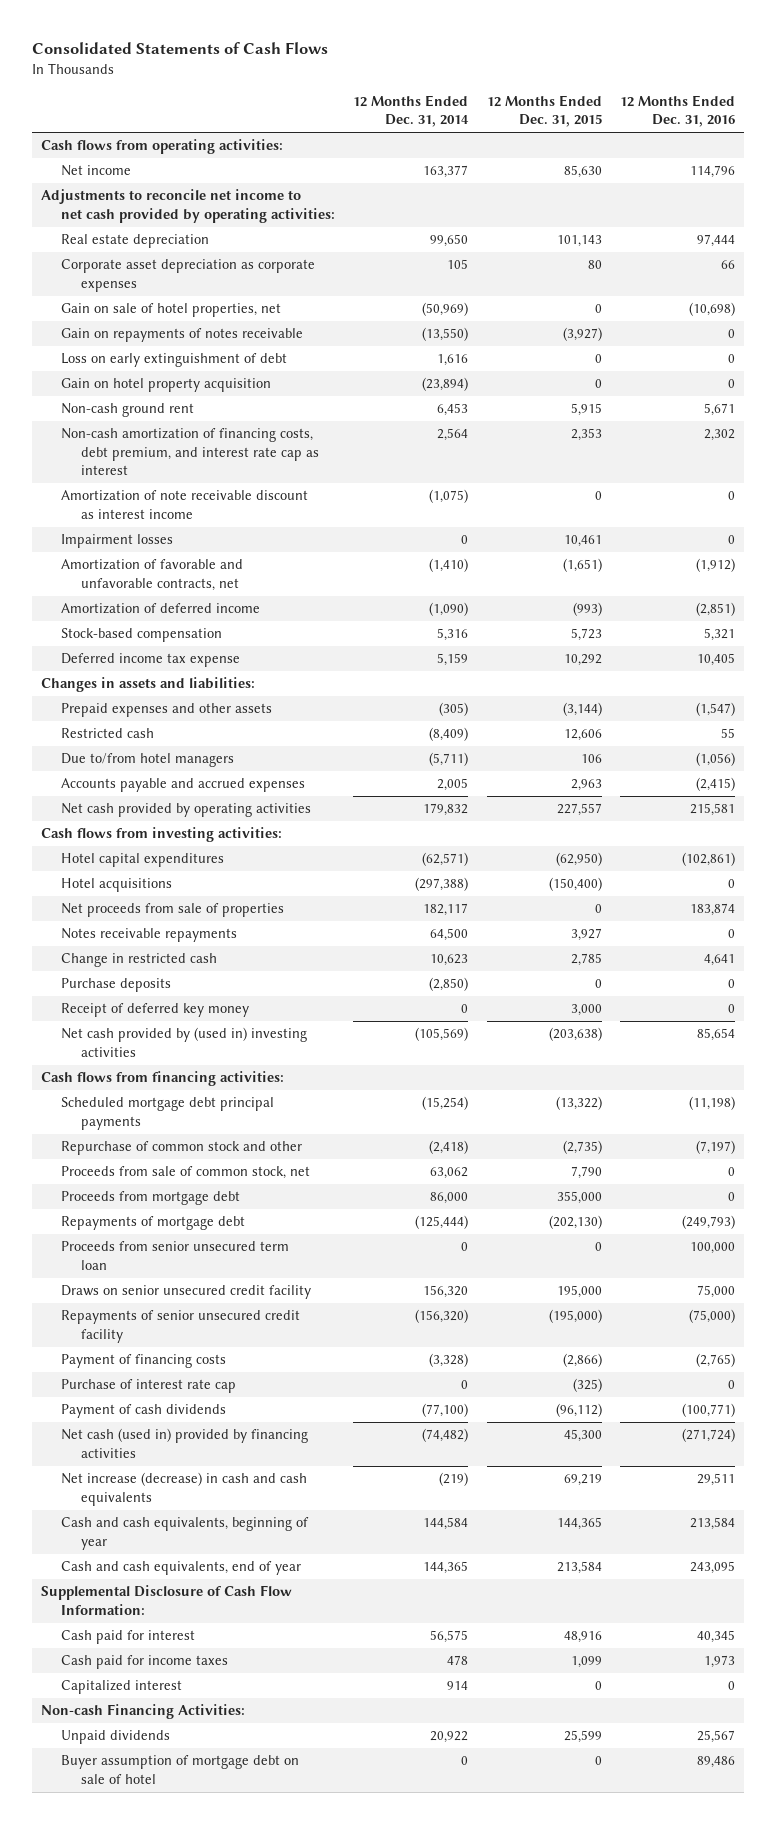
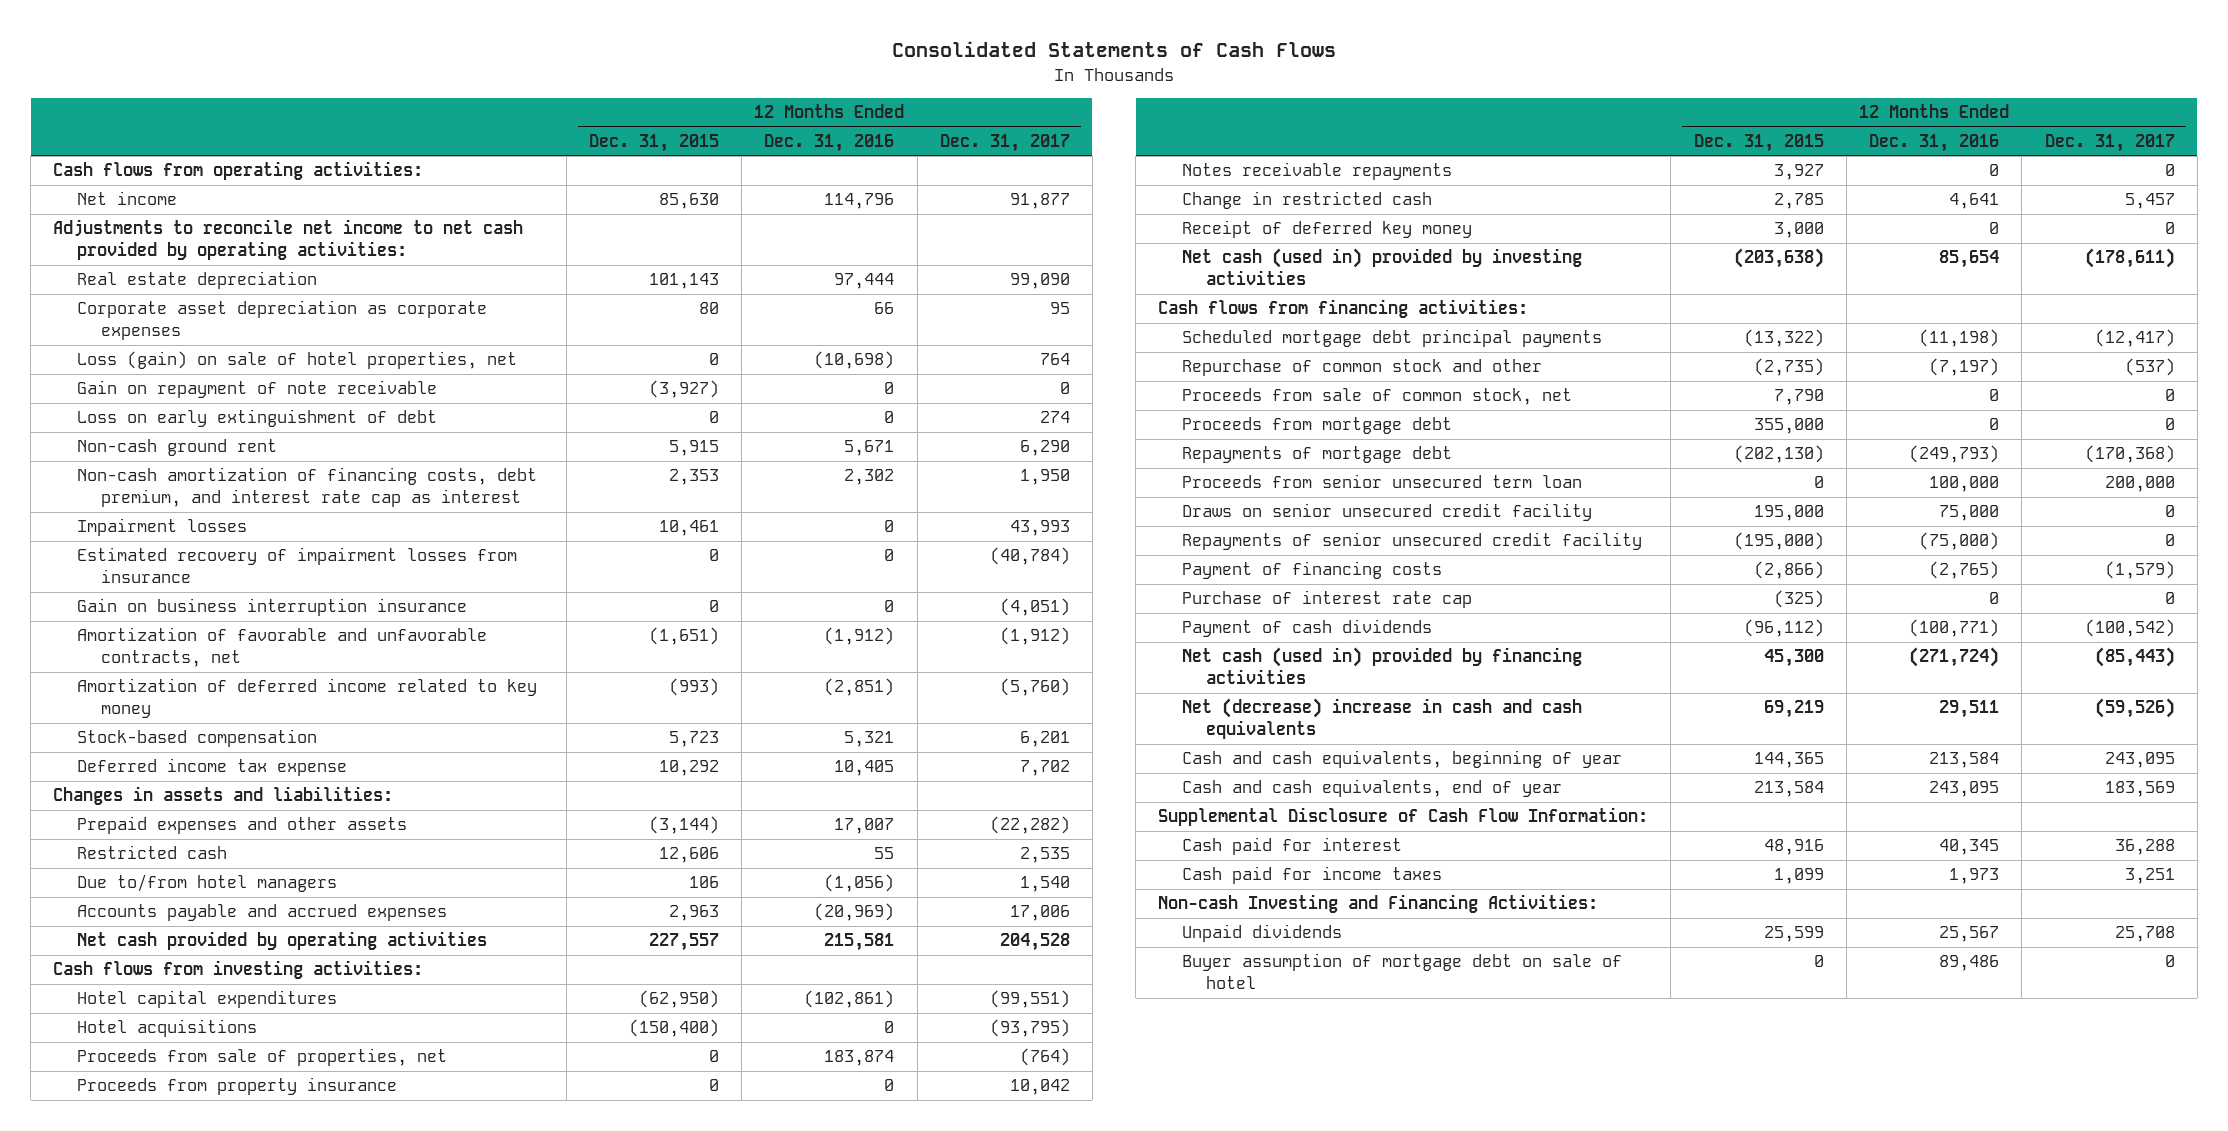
[353,94,470,128] 12 Months Ended Dec. 31, 2014 -> none
none -> [939,133,1070,152] Dec. 31, 2017
[61,303,282,318] Gain on sale of hotel properties, net -> [77,351,518,370] Loss (gain) on sale of hotel properties, net
[61,328,304,343] Gain on repayments of notes receivable -> [77,380,438,399] Gain on repayment of note receivable
[61,378,272,393] Gain on hotel property acquisition -> none
[61,490,309,519] Amortization of note receivable discount as interest income -> none
none -> [77,547,518,584] Estimated recovery of impairment losses from insurance
none -> [77,598,468,617] Gain on business interruption insurance
[61,603,261,615] Amortization of deferred income -> [77,678,538,719] Amortization of deferred income related to key money
[695,702,735,717] (1,547) -> [834,818,895,835] 17,007
[695,777,735,792] (2,415) -> [814,903,895,922] (20,969)
[61,903,285,918] Net proceeds from sale of properties -> [77,1048,448,1067] Proceeds from sale of properties, net
none -> [77,1077,398,1096] Proceeds from property insurance
[61,978,172,993] Purchase deposits -> none
[61,1027,308,1057] Net cash provided by (used in) investing activities -> [1182,248,1583,286] Net cash (used in) provided by investing activities
[61,1472,308,1506] Net increase (decrease) in cash and cash equivalents -> [1182,698,1583,740] Net (decrease) increase in cash and cash equivalents
[61,1680,183,1695] Capitalized interest -> none
[40,1704,245,1720] Non-cash Financing Activities: -> [1158,894,1599,914] Non-cash Investing and Financing Activities:

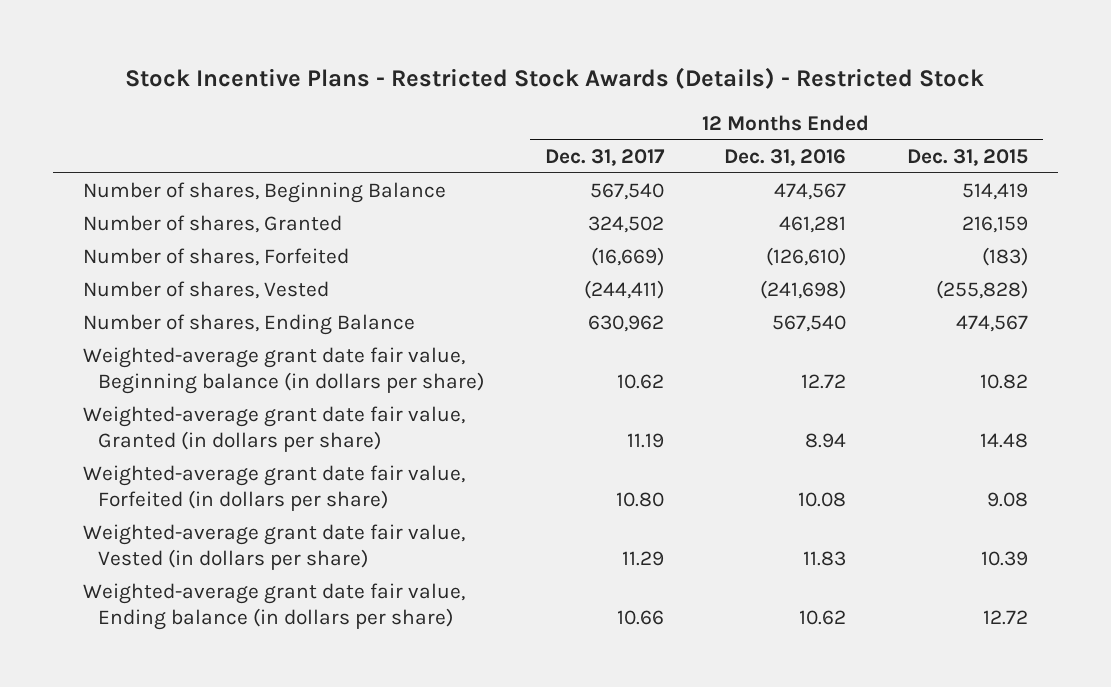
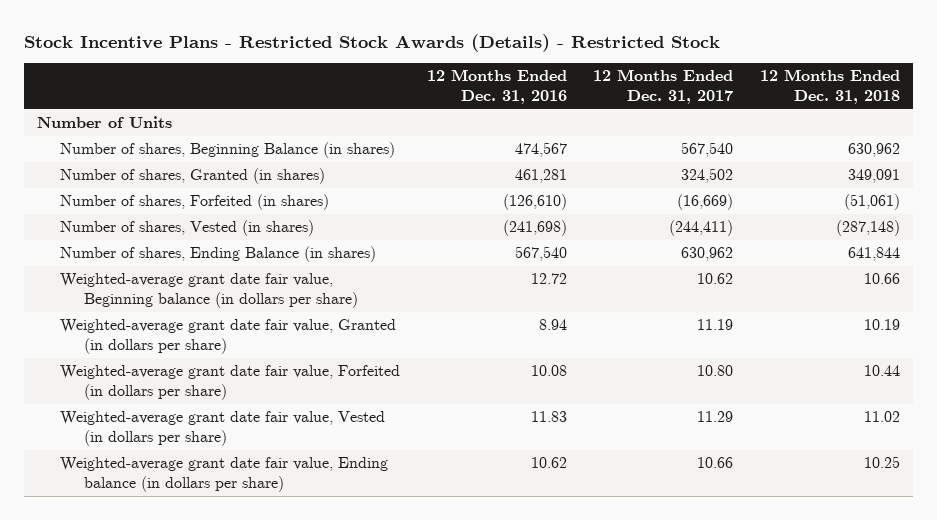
[906,148,1028,166] Dec. 31, 2015 -> none
none -> [759,69,900,105] 12 Months Ended Dec. 31, 2018
none -> [36,116,172,129] Number of Units
[83,182,447,204] Number of shares, Beginning Balance -> [60,142,396,159] Number of shares, Beginning Balance (in shares)
[83,215,343,234] Number of shares, Granted -> [60,168,326,185] Number of shares, Granted (in shares)
[83,248,350,267] Number of shares, Forfeited -> [60,194,330,211] Number of shares, Forfeited (in shares)
[83,281,330,300] Number of shares, Vested -> [60,220,315,237] Number of shares, Vested (in shares)
[83,314,416,336] Number of shares, Ending Balance -> [60,246,377,263] Number of shares, Ending Balance (in shares)

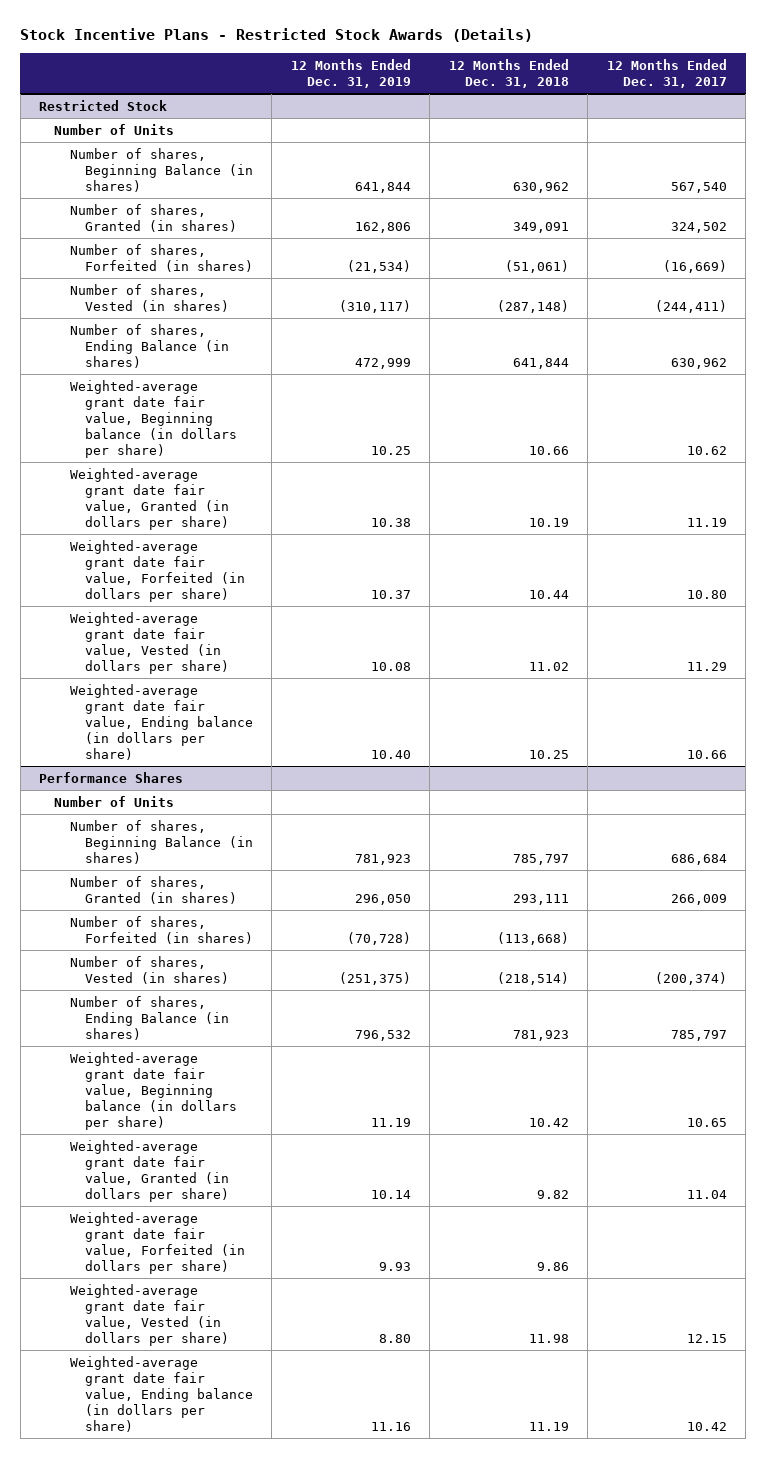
[23,33,720,52] Stock Incentive Plans - Restricted Stock Awards (Details) - Restricted Stock -> [20,28,534,43] Stock Incentive Plans - Restricted Stock Awards (Details)
[426,69,567,105] 12 Months Ended Dec. 31, 2016 -> none
none -> [290,58,411,88] 12 Months Ended Dec. 31, 2019
none -> [39,99,168,111] Restricted Stock
none -> [39,771,184,783] Performance Shares
none -> [54,795,175,807] Number of Units
none -> [69,819,253,864] Number of shares, Beginning Balance (in shares)
none -> [69,875,237,904] Number of shares, Granted (in shares)
none -> [69,915,253,944] Number of shares, Forfeited (in shares)
none -> [69,955,229,984] Number of shares, Vested (in shares)
none -> [69,995,229,1040] Number of shares, Ending Balance (in shares)
none -> [69,1051,237,1130] Weighted-average grant date fair value, Beginning balance (in dollars per share)
none -> [69,1139,229,1202] Weighted-average grant date fair value, Granted (in dollars per share)
none -> [69,1211,245,1274] Weighted-average grant date fair value, Forfeited (in dollars per share)
none -> [69,1283,229,1346] Weighted-average grant date fair value, Vested (in dollars per share)
none -> [69,1355,253,1432] Weighted-average grant date fair value, Ending balance (in dollars per share)

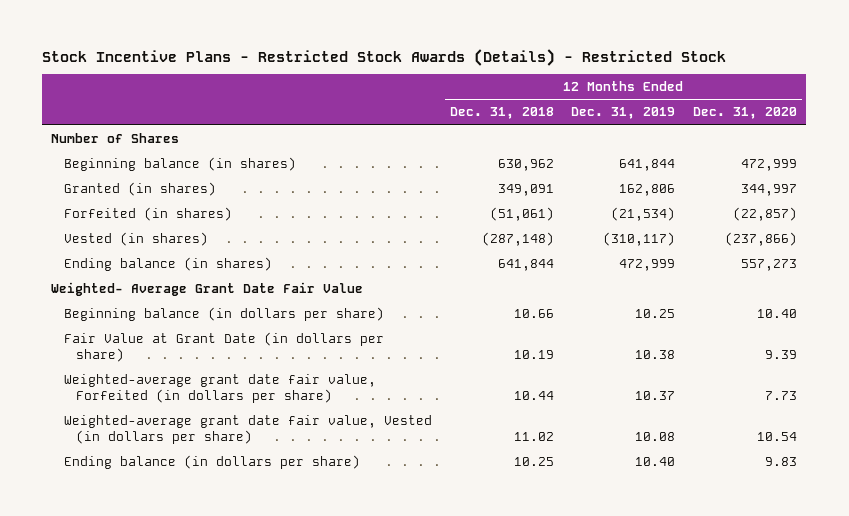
[20,28,534,43] Stock Incentive Plans - Restricted Stock Awards (Details) -> [42,48,727,66] Stock Incentive Plans - Restricted Stock Awards (Details) - Restricted Stock
[606,58,727,88] 12 Months Ended Dec. 31, 2017 -> none
none -> [693,107,798,120] Dec. 31, 2020
[39,99,168,111] Restricted Stock -> none
[54,123,175,135] Number of Units -> [51,132,180,143] Number of Shares
[69,147,253,192] Number of shares, Beginning Balance (in shares) -> [63,156,296,171] Beginning balance (in shares)
[69,203,237,232] Number of shares, Granted (in shares) -> [63,181,216,196] Granted (in shares)
[69,243,253,272] Number of shares, Forfeited (in shares) -> [63,206,232,221] Forfeited (in shares)
[69,283,229,312] Number of shares, Vested (in shares) -> [63,231,208,246] Vested (in shares)
[69,323,229,368] Number of shares, Ending Balance (in shares) -> [63,256,272,271] Ending balance (in shares)
none -> [51,281,364,296] Weighted- Average Grant Date Fair Value
[69,379,237,458] Weighted-average grant date fair value, Beginning balance (in dollars per share) -> [63,306,384,321] Beginning balance (in dollars per share)
[69,467,229,530] Weighted-average grant date fair value, Granted (in dollars per share) -> [63,331,384,362] Fair Value at Grant Date (in dollars per share)
[39,771,184,783] Performance Shares -> none
[54,795,175,807] Number of Units -> none
[69,819,253,864] Number of shares, Beginning Balance (in shares) -> none
[69,875,237,904] Number of shares, Granted (in shares) -> none
[69,915,253,944] Number of shares, Forfeited (in shares) -> none
[69,955,229,984] Number of shares, Vested (in shares) -> none
[69,995,229,1040] Number of shares, Ending Balance (in shares) -> none
[69,1051,237,1130] Weighted-average grant date fair value, Beginning balance (in dollars per share) -> none
[69,1139,229,1202] Weighted-average grant date fair value, Granted (in dollars per share) -> none
[69,1211,245,1274] Weighted-average grant date fair value, Forfeited (in dollars per share) -> none
[69,1283,229,1346] Weighted-average grant date fair value, Vested (in dollars per share) -> none
[69,1355,253,1432] Weighted-average grant date fair value, Ending balance (in dollars per share) -> none
[69,683,253,760] Weighted-average grant date fair value, Ending balance (in dollars per share) -> [63,454,360,469] Ending balance (in dollars per share)

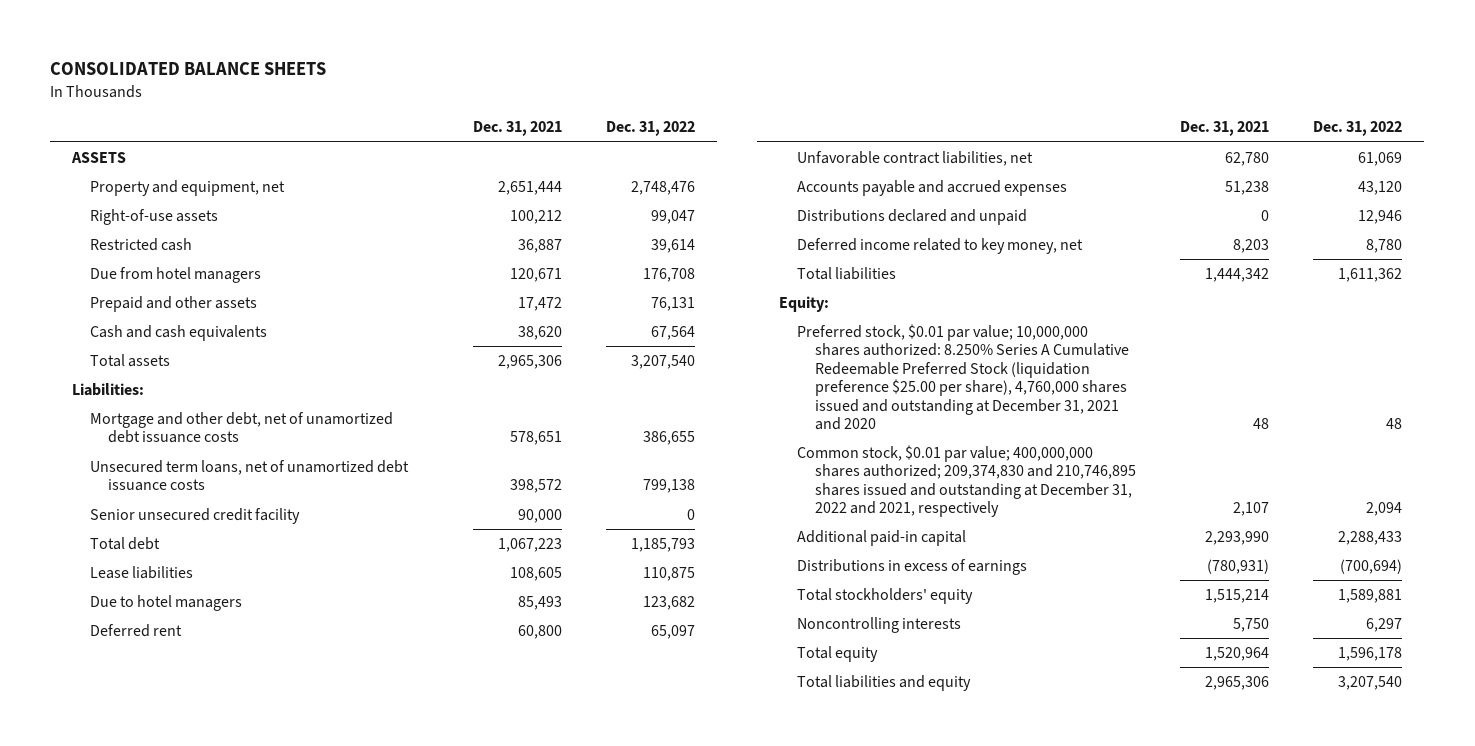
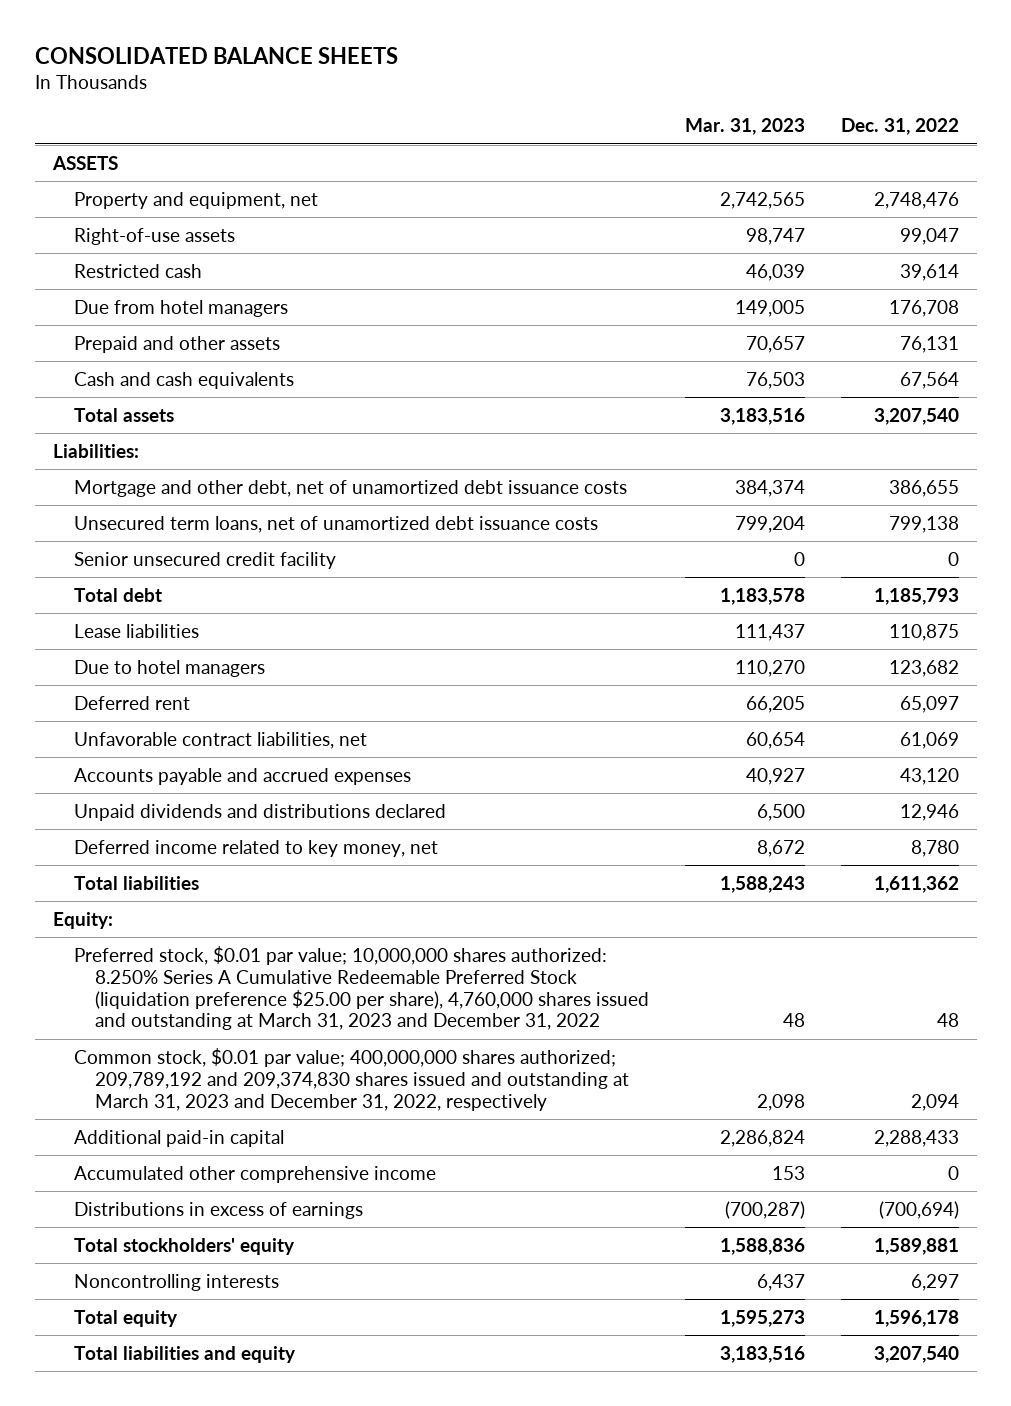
[473,121,563,137] Dec. 31, 2021 -> none
none -> [684,118,805,136] Mar. 31, 2023
[796,208,1027,225] Distributions declared and unpaid -> [73,803,446,821] Unpaid dividends and distributions declared
[796,323,1129,430] Preferred stock, $0.01 par value; 10,000,000 shares authorized: 8.250% Series A Cumulative Redeemable Preferred Stock (liquidation preference $25.00 per share), 4,760,000 shares issued and outstanding at December 31, 2021 and 2020 -> [73,945,650,1031] Preferred stock, $0.01 par value; 10,000,000 shares authorized: 8.250% Series A Cumulative Redeemable Preferred Stock (liquidation preference $25.00 per share), 4,760,000 shares issued and outstanding at March 31, 2023 and December 31, 2022
[796,444,1136,518] Common stock, $0.01 par value; 400,000,000 shares authorized; 209,374,830 and 210,746,895 shares issued and outstanding at December 31, 2022 and 2021, respectively -> [73,1047,630,1111] Common stock, $0.01 par value; 400,000,000 shares authorized; 209,789,192 and 209,374,830 shares issued and outstanding at March 31, 2023 and December 31, 2022, respectively
none -> [73,1165,436,1183] Accumulated other comprehensive income

